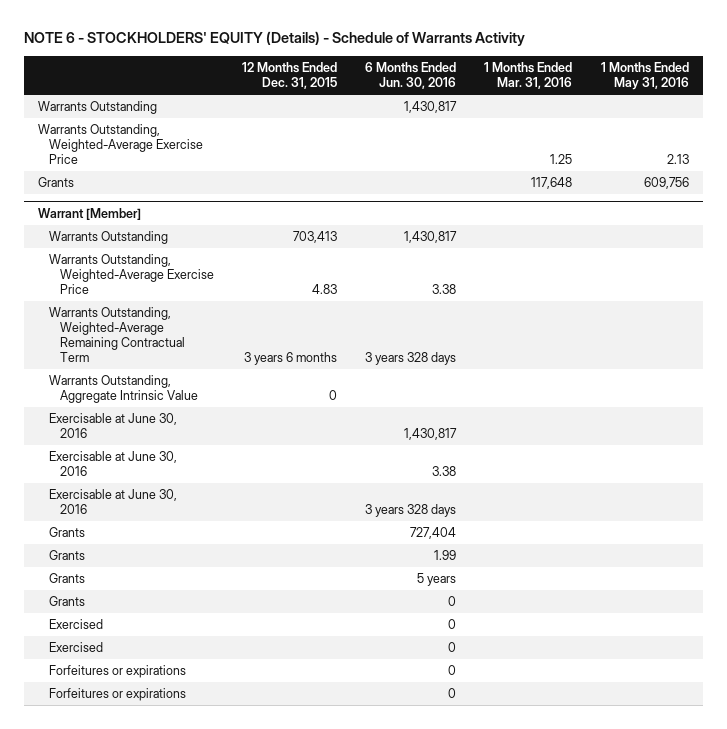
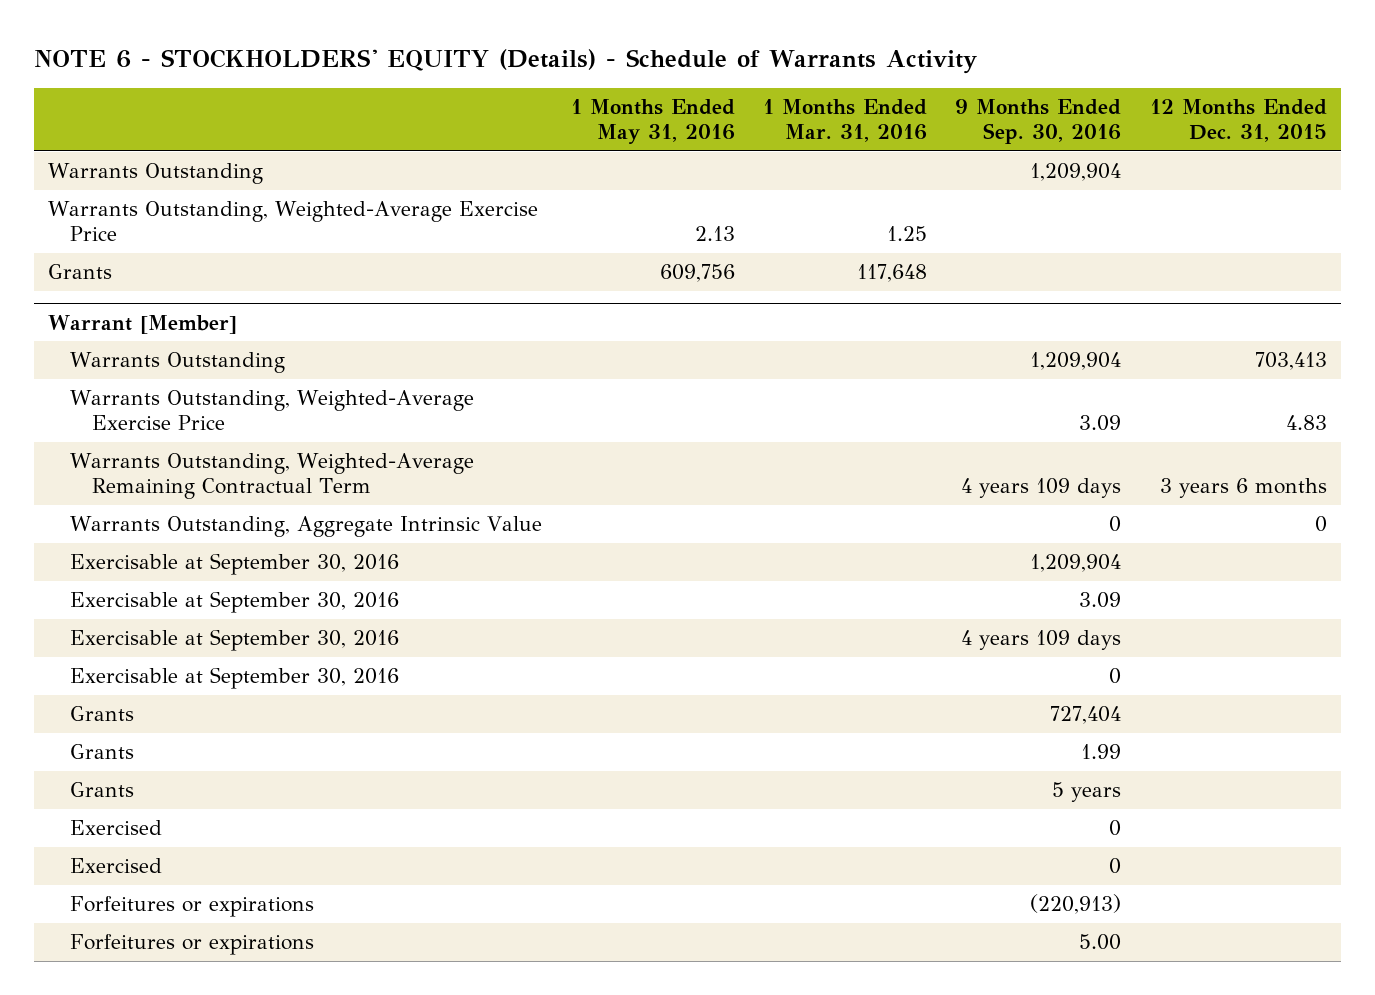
[365,62,457,90] 6 Months Ended Jun. 30, 2016 -> none
none -> [955,99,1122,145] 9 Months Ended Sep. 30, 2016
[48,527,85,538] Grants -> none
[48,413,177,439] Exercisable at June 30, 2016 -> [70,553,400,576] Exercisable at September 30, 2016
[48,451,177,477] Exercisable at June 30, 2016 -> [70,591,400,614] Exercisable at September 30, 2016
[48,489,177,515] Exercisable at June 30, 2016 -> [70,629,400,652] Exercisable at September 30, 2016
none -> [70,667,400,690] Exercisable at September 30, 2016

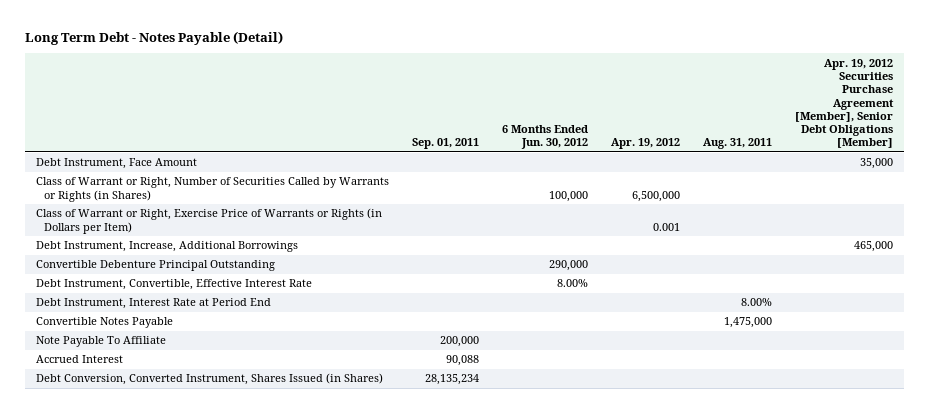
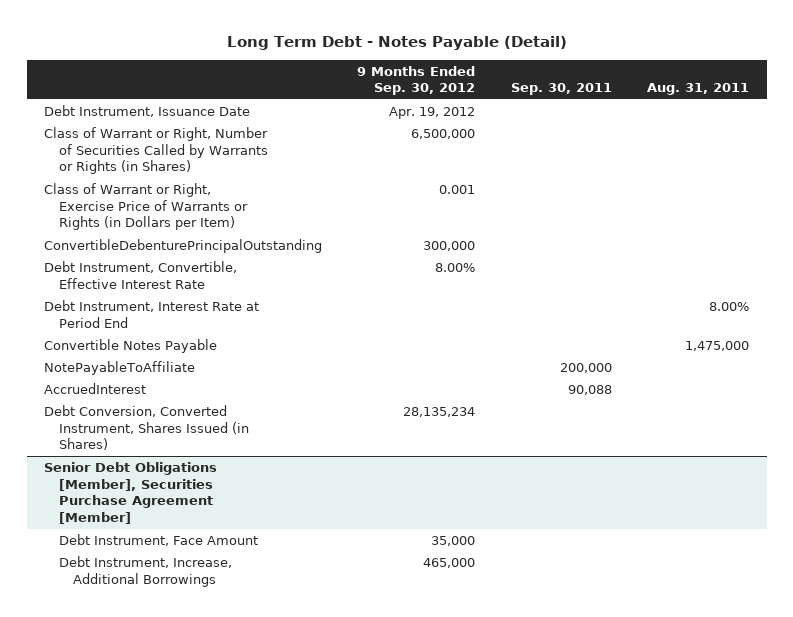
[412,138,480,150] Sep. 01, 2011 -> none
[501,125,588,150] 6 Months Ended Jun. 30, 2012 -> none
[610,138,680,150] Apr. 19, 2012 -> none
[794,58,894,149] Apr. 19, 2012 Securities Purchase Agreement [Member], Senior Debt Obligations [Member] -> none
none -> [357,65,476,96] 9 Months Ended Sep. 30, 2012
none -> [510,83,612,96] Sep. 30, 2011
[36,158,198,170] Debt Instrument, Face Amount -> none
none -> [44,104,251,117] Debt Instrument, Issuance Date
[36,241,299,253] Debt Instrument, Increase, Additional Borrowings -> none
[36,260,276,272] Convertible Debenture Principal Outstanding -> [44,238,323,253] ConvertibleDebenturePrincipalOutstanding
[36,336,167,348] Note Payable To Affiliate -> [44,360,196,375] NotePayableToAffiliate
[36,355,124,364] Accrued Interest -> [44,382,147,394] AccruedInterest
none -> [44,461,218,525] Senior Debt Obligations [Member], Securities Purchase Agreement [Member]
none -> [58,533,258,546] Debt Instrument, Face Amount
none -> [58,555,232,587] Debt Instrument, Increase, Additional Borrowings

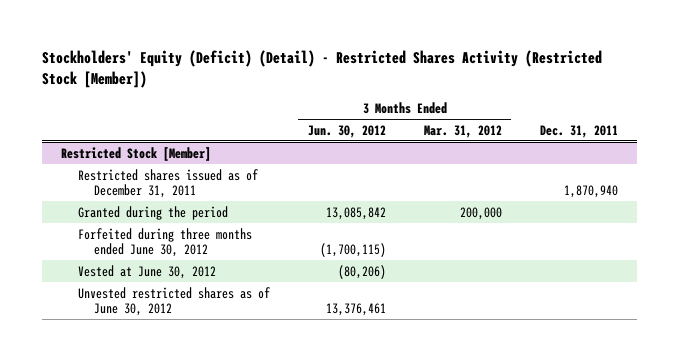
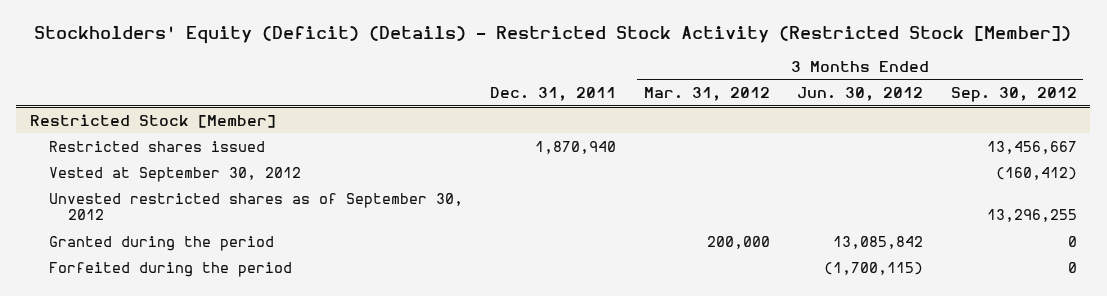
[42,50,603,89] Stockholders' Equity (Deficit) (Detail) - Restricted Shares Activity (Restricted Stock [Member]) -> [34,25,1072,44] Stockholders' Equity (Deficit) (Details) - Restricted Stock Activity (Restricted Stock [Member])
none -> [950,87,1077,103] Sep. 30, 2012
[77,168,258,199] Restricted shares issued as of December 31, 2011 -> [49,140,266,152] Restricted shares issued
none -> [49,166,302,182] Vested at September 30, 2012
none -> [49,192,464,221] Unvested restricted shares as of September 30, 2012
[77,264,216,279] Vested at June 30, 2012 -> none
[77,286,270,317] Unvested restricted shares as of June 30, 2012 -> none
[77,227,252,258] Forfeited during three months ended June 30, 2012 -> [49,261,293,277] Forfeited during the period

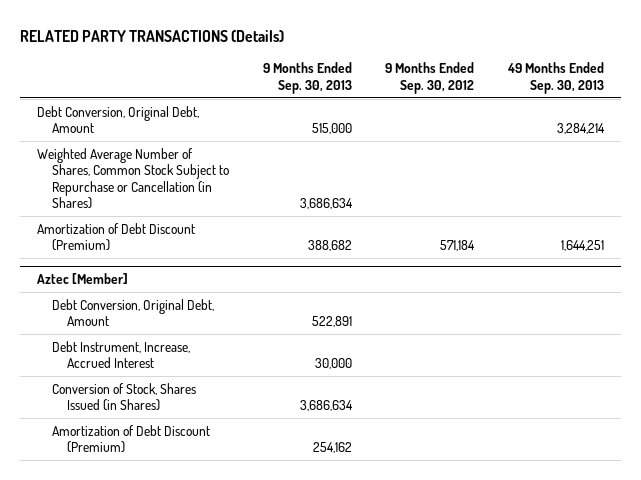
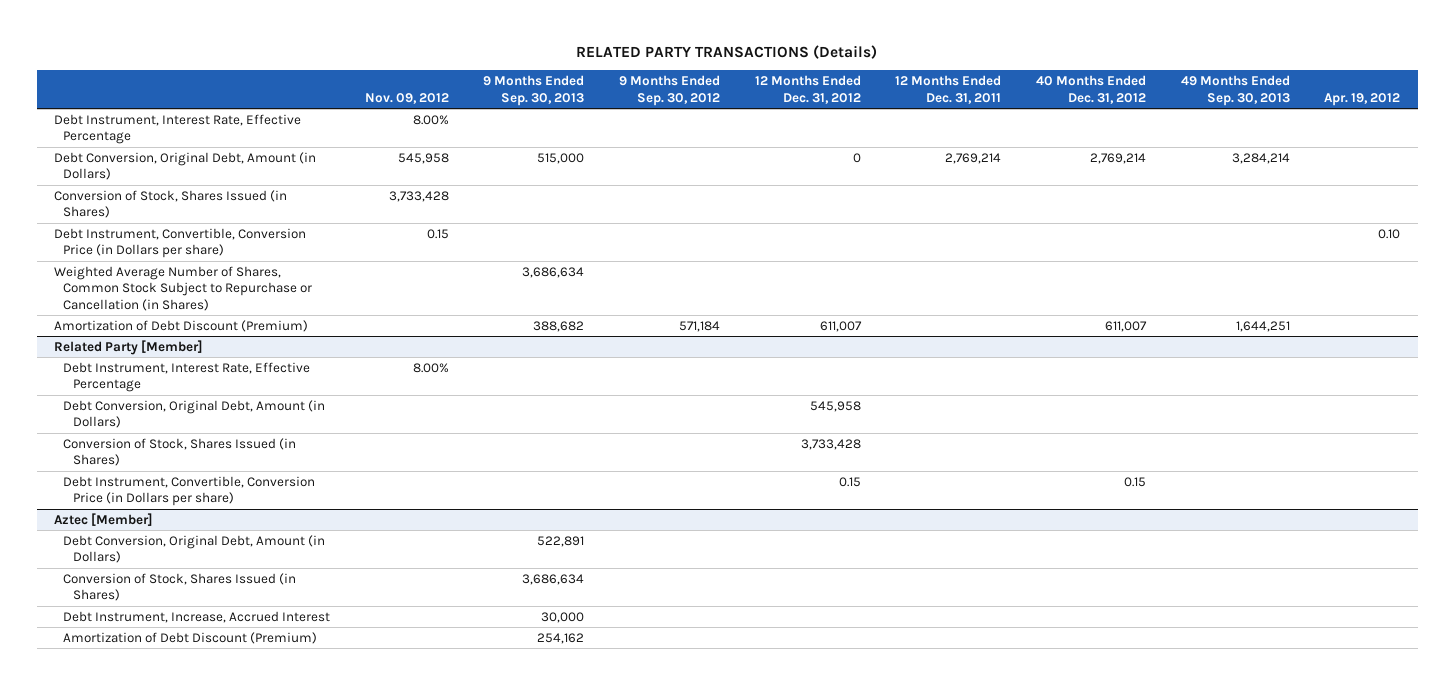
none -> [364,92,449,104] Nov. 09, 2012
none -> [754,75,861,104] 12 Months Ended Dec. 31, 2012
none -> [895,75,1002,104] 12 Months Ended Dec. 31, 2011
none -> [1035,75,1146,104] 40 Months Ended Dec. 31, 2012
none -> [1324,92,1401,106] Apr. 19, 2012
none -> [53,113,301,145] Debt Instrument, Interest Rate, Effective Percentage
[37,106,200,134] Debt Conversion, Original Debt, Amount -> [53,151,316,181] Debt Conversion, Original Debt, Amount (in Dollars)
none -> [53,189,287,219] Conversion of Stock, Shares Issued (in Shares)
none -> [53,227,306,259] Debt Instrument, Convertible, Conversion Price (in Dollars per share)
none -> [53,339,203,355] Related Party [Member]
none -> [63,361,311,393] Debt Instrument, Interest Rate, Effective Percentage
none -> [63,399,326,429] Debt Conversion, Original Debt, Amount (in Dollars)
none -> [63,437,297,467] Conversion of Stock, Shares Issued (in Shares)
none -> [63,475,316,507] Debt Instrument, Convertible, Conversion Price (in Dollars per share)
[52,299,215,327] Debt Conversion, Original Debt, Amount -> [63,534,326,564] Debt Conversion, Original Debt, Amount (in Dollars)
[52,341,191,369] Debt Instrument, Increase, Accrued Interest -> [63,610,331,623] Debt Instrument, Increase, Accrued Interest

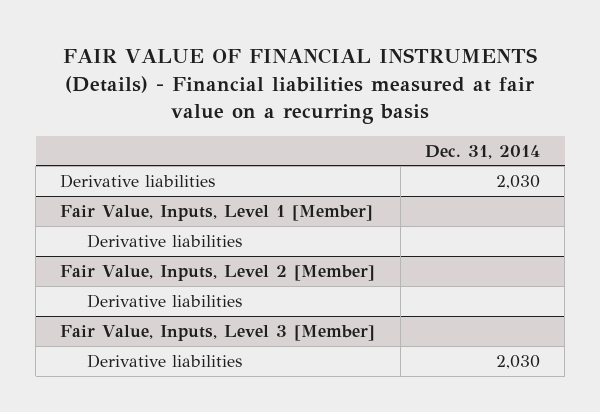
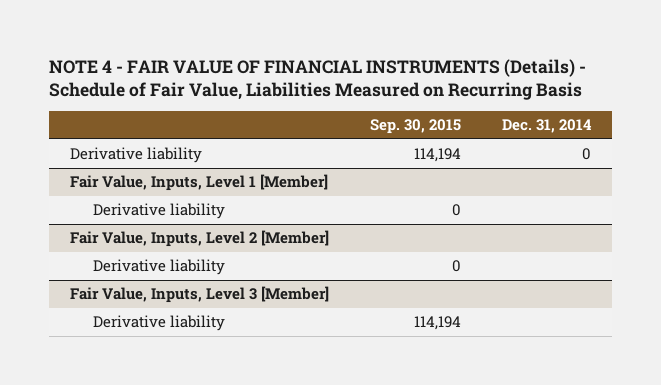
[63,48,538,125] FAIR VALUE OF FINANCIAL INSTRUMENTS (Details) - Financial liabilities measured at fair value on a recurring basis -> [49,58,587,100] NOTE 4 - FAIR VALUE OF FINANCIAL INSTRUMENTS (Details) - Schedule of Fair Value, Liabilities Measured on Recurring Basis
none -> [370,119,462,135] Sep. 30, 2015
[60,173,216,188] Derivative liabilities -> none
none -> [69,147,202,164] Derivative liability
[86,233,242,248] Derivative liabilities -> none
none -> [92,203,225,220] Derivative liability
[86,293,242,308] Derivative liabilities -> none
none -> [92,259,225,276] Derivative liability
[86,353,242,368] Derivative liabilities -> none
none -> [92,315,225,332] Derivative liability

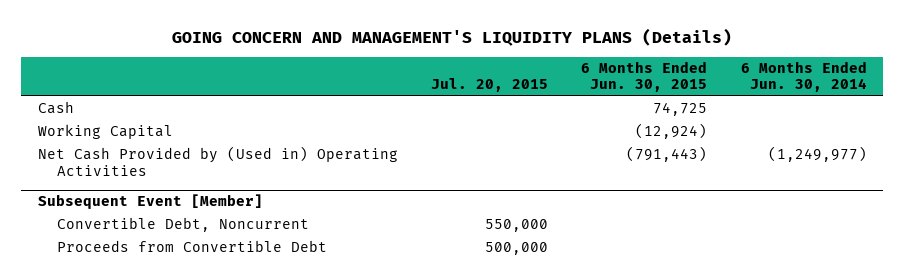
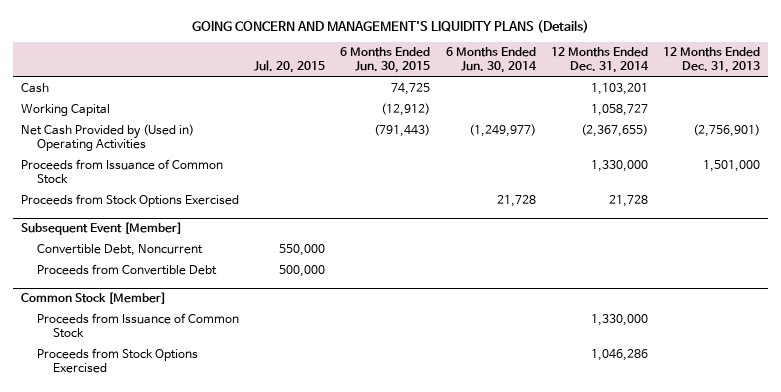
none -> [551,47,650,74] 12 Months Ended Dec. 31, 2014
none -> [663,47,761,74] 12 Months Ended Dec. 31, 2013
[635,123,708,140] (12,924) -> [381,103,431,117] (12,912)
none -> [20,159,223,185] Proceeds from Issuance of Common Stock
none -> [20,194,239,208] Proceeds from Stock Options Exercised
none -> [20,292,166,305] Common Stock [Member]
none -> [36,313,239,339] Proceeds from Issuance of Common Stock
none -> [36,348,198,374] Proceeds from Stock Options Exercised

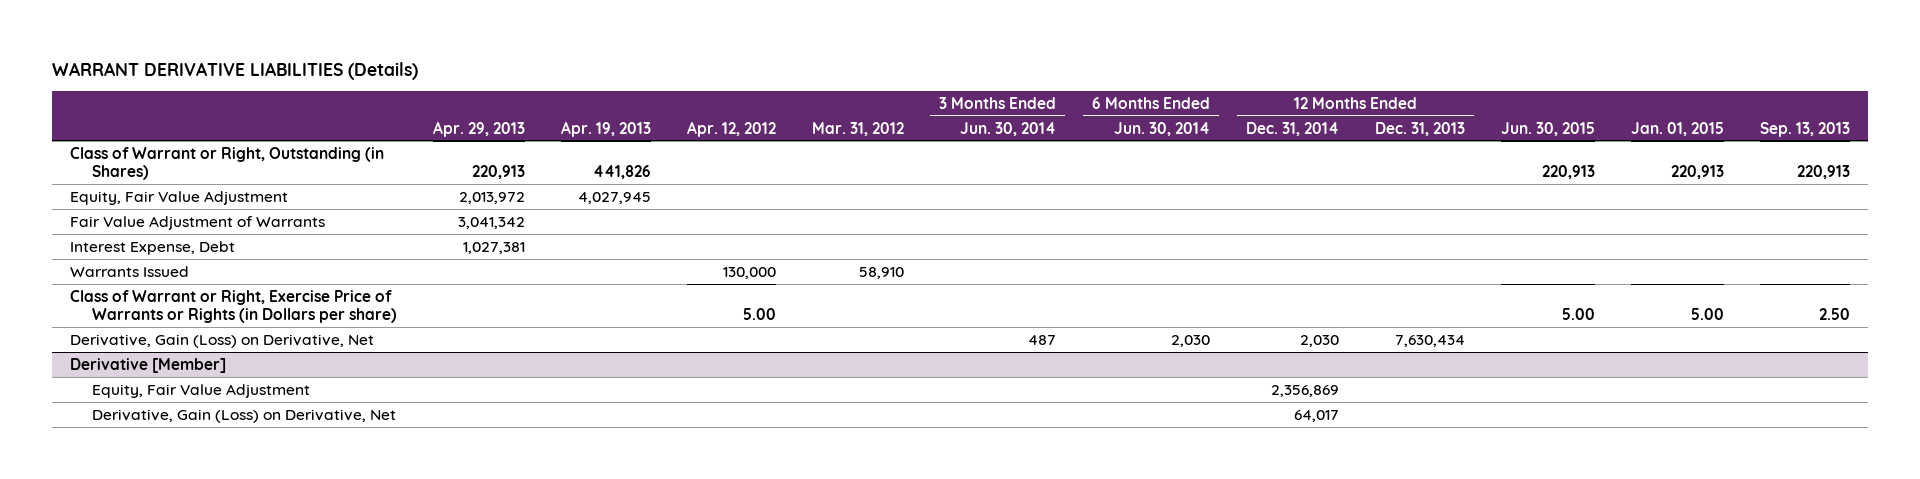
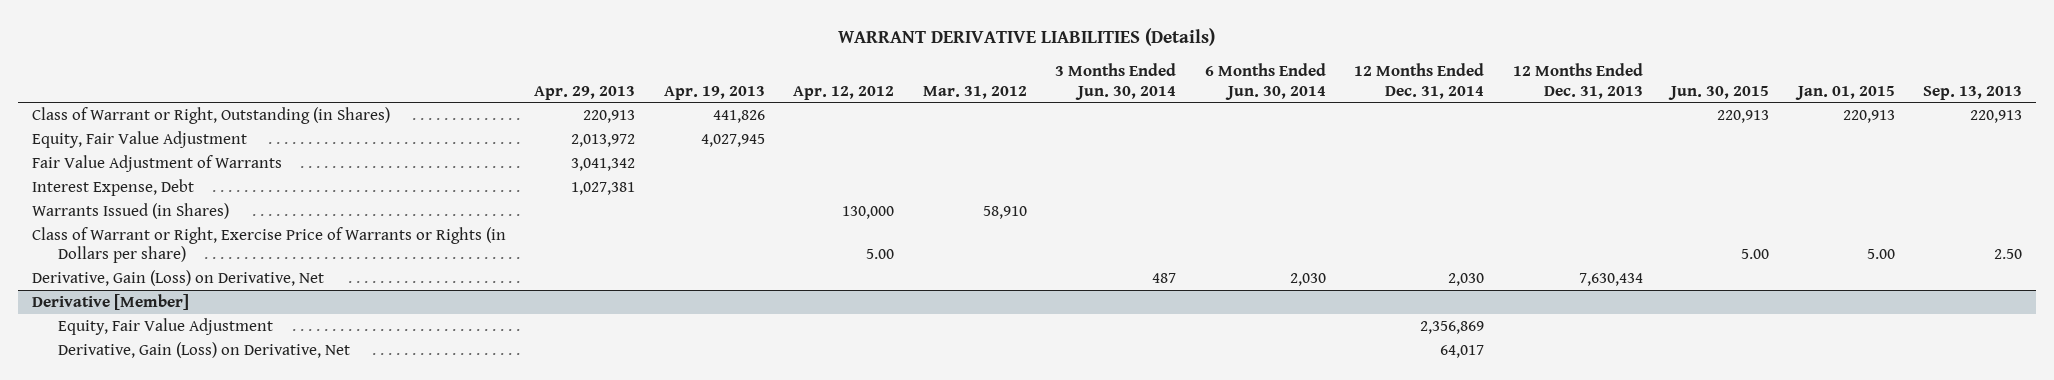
[69,265,189,277] Warrants Issued -> [31,202,229,219] Warrants Issued (in Shares)

